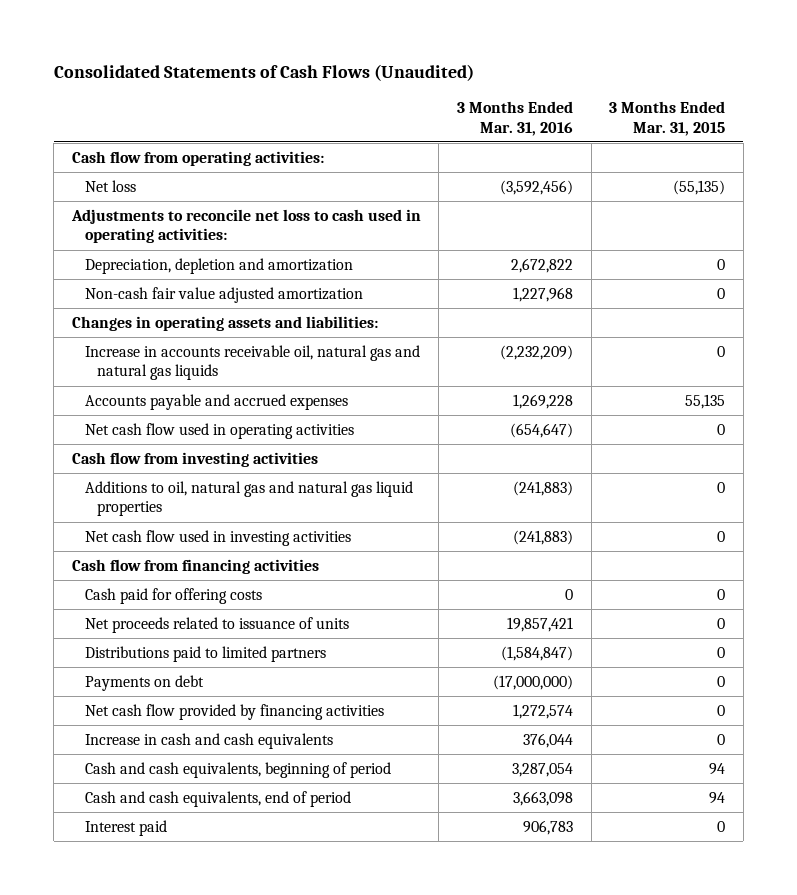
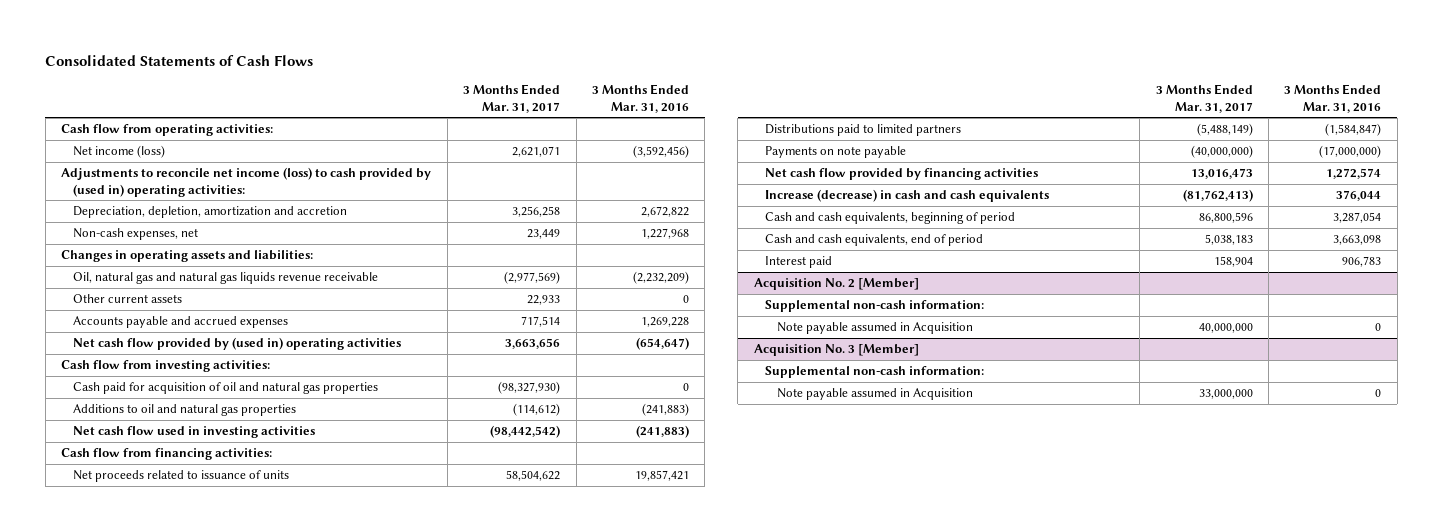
[53,63,474,81] Consolidated Statements of Cash Flows (Unaudited) -> [45,54,314,66] Consolidated Statements of Cash Flows
[609,101,726,136] 3 Months Ended Mar. 31, 2015 -> none
none -> [463,84,561,113] 3 Months Ended Mar. 31, 2017
[84,180,136,193] Net loss -> [73,145,166,159] Net income (loss)
[70,209,421,244] Adjustments to reconcile net loss to cash used in operating activities: -> [61,167,432,197] Adjustments to reconcile net income (loss) to cash provided by (used in) operating activities:
[84,258,353,275] Depreciation, depletion and amortization -> [73,206,348,219] Depreciation, depletion, amortization and accretion
[84,287,363,304] Non-cash fair value adjusted amortization -> [73,228,199,241] Non-cash expenses, net
[84,345,420,381] Increase in accounts receivable oil, natural gas and natural gas liquids -> [73,272,379,285] Oil, natural gas and natural gas liquids revenue receivable
none -> [73,294,183,304] Other current assets
[84,423,354,440] Net cash flow used in operating activities -> [73,337,402,351] Net cash flow provided by (used in) operating activities
[71,452,318,468] Cash flow from investing activities -> [61,360,271,373] Cash flow from investing activities:
[84,481,413,517] Additions to oil, natural gas and natural gas liquid properties -> [73,382,379,395] Cash paid for acquisition of oil and natural gas properties
[512,481,573,497] (241,883) -> [682,383,689,392] 0
none -> [73,404,297,417] Additions to oil and natural gas properties
[84,588,262,605] Cash paid for offering costs -> none
[71,559,319,575] Cash flow from financing activities -> [61,448,273,461] Cash flow from financing activities:
[84,675,204,692] Payments on debt -> [765,146,907,159] Payments on note payable
[84,733,333,750] Increase in cash and cash equivalents -> [765,189,1050,203] Increase (decrease) in cash and cash equivalents
none -> [753,278,919,291] Acquisition No. 2 [Member]
none -> [765,300,985,313] Supplemental non-cash information:
none -> [777,322,974,335] Note payable assumed in Acquisition
none -> [753,344,919,357] Acquisition No. 3 [Member]
none -> [765,366,985,379] Supplemental non-cash information:
none -> [777,388,974,401] Note payable assumed in Acquisition

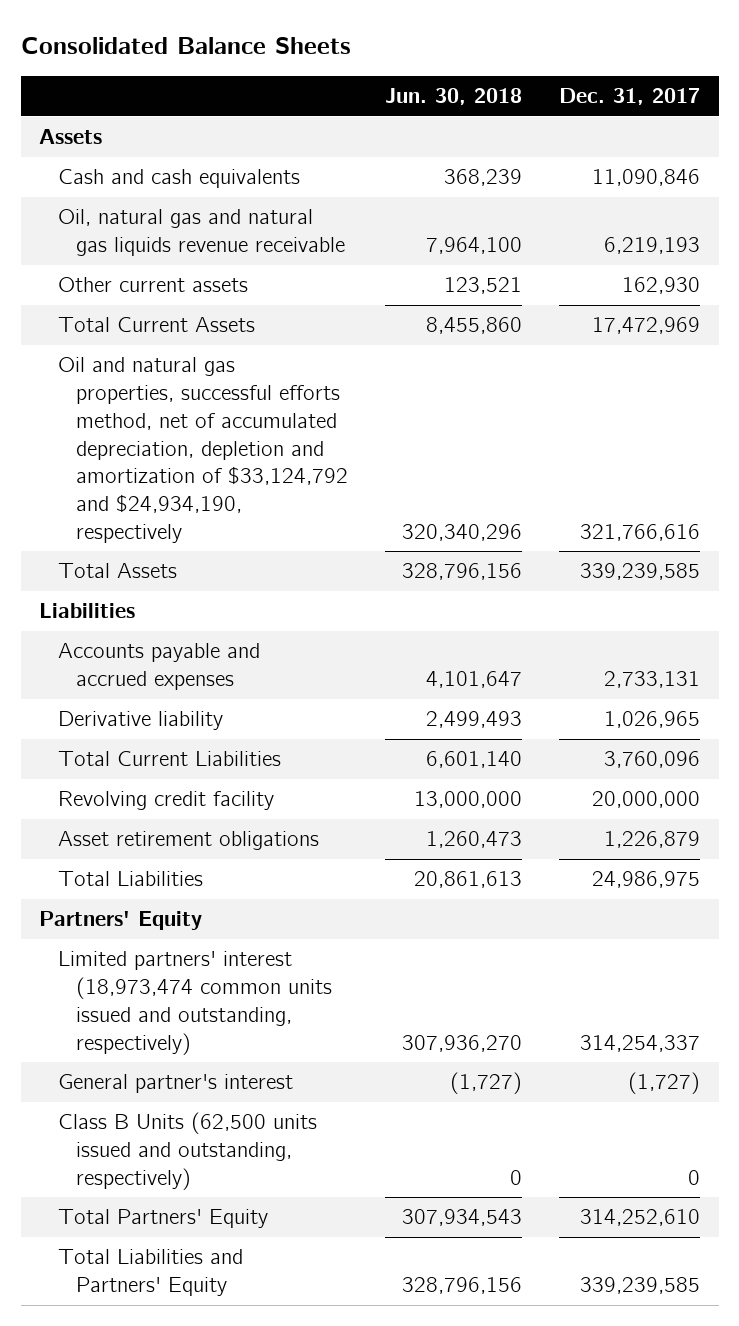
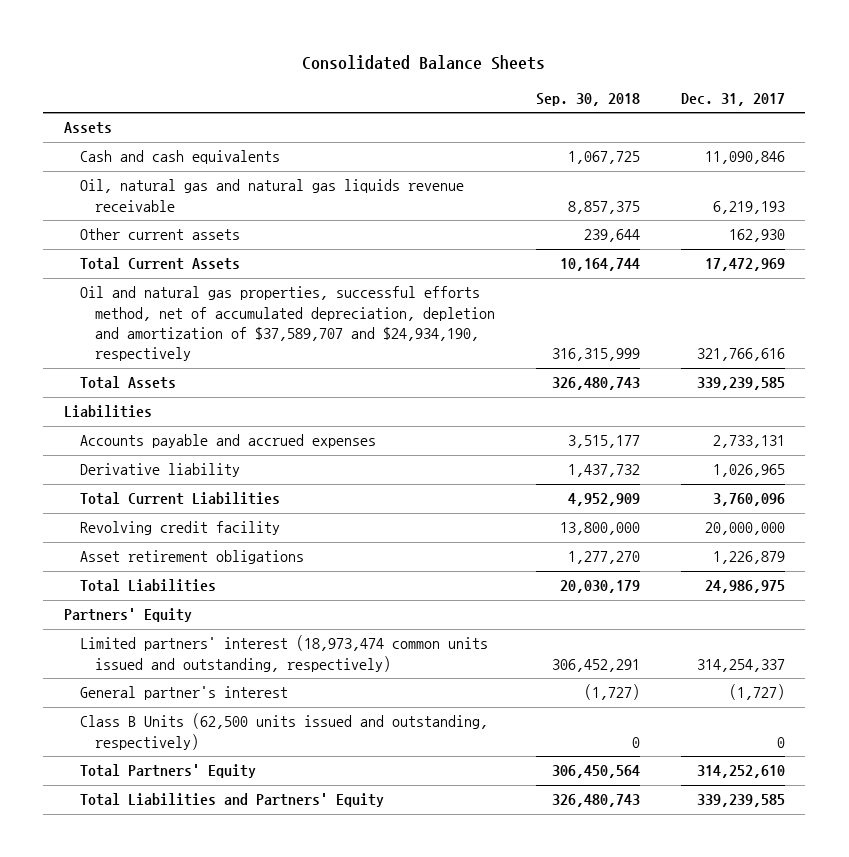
[385,88,523,106] Jun. 30, 2018 -> none
none -> [536,93,641,107] Sep. 30, 2018
[57,357,349,543] Oil and natural gas properties, successful efforts method, net of accumulated depreciation, depletion and amortization of $33,124,792 and $24,934,190, respectively -> [79,286,496,362] Oil and natural gas properties, successful efforts method, net of accumulated depreciation, depletion and amortization of $37,589,707 and $24,934,190, respectively

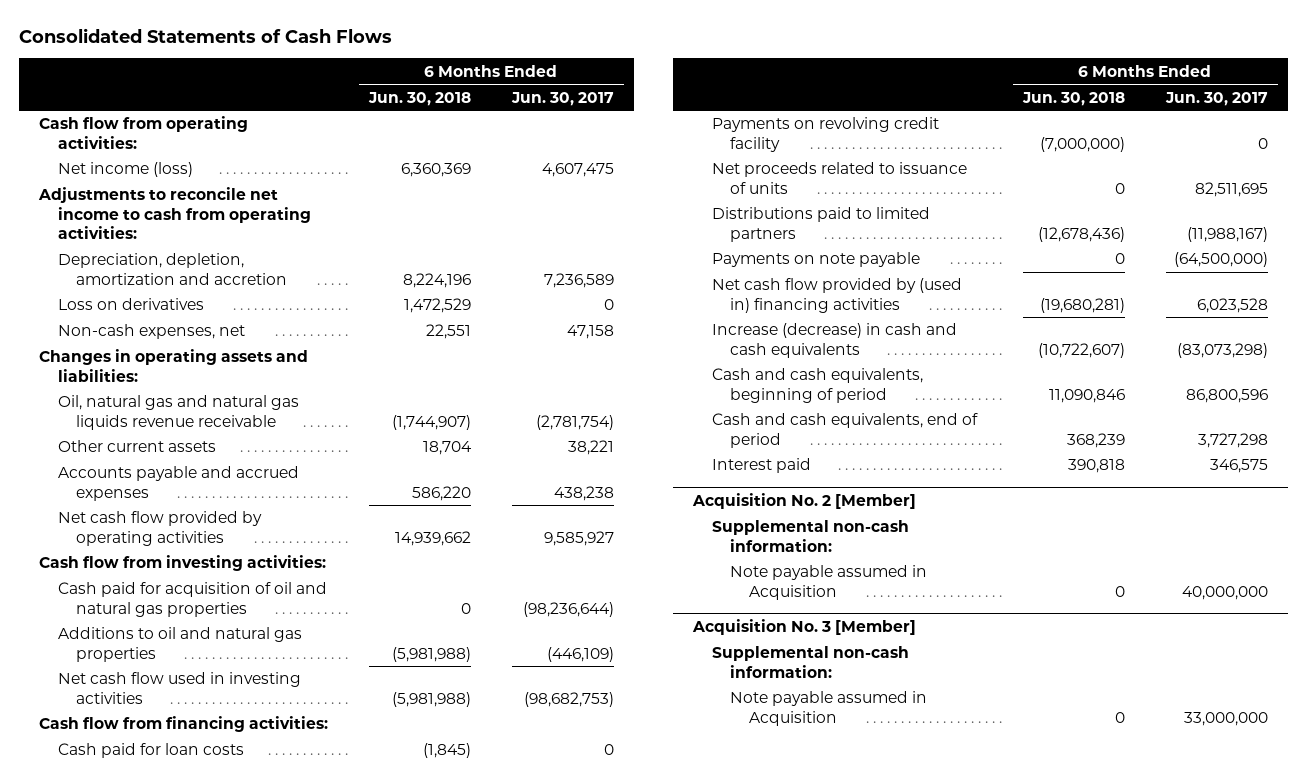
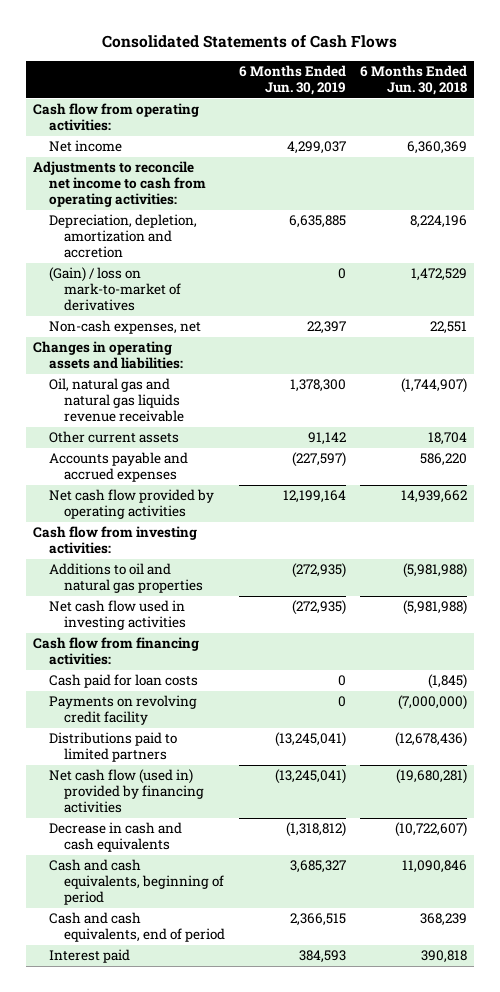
[510,91,614,106] Jun. 30, 2017 -> none
none -> [239,65,347,96] 6 Months Ended Jun. 30, 2019
[57,162,193,178] Net income (loss) -> [48,140,122,153] Net income
[57,298,204,311] Loss on derivatives -> [48,267,182,311] (Gain) / loss on mark-to-market of derivatives
[57,582,327,617] Cash paid for acquisition of oil and natural gas properties -> none
[711,162,967,194] Net proceeds related to issuance of units -> none
[711,252,920,268] Payments on note payable -> none
[711,278,962,313] Net cash flow provided by (used in) financing activities -> [48,769,205,813] Net cash flow (used in) provided by financing activities
[711,323,957,358] Increase (decrease) in cash and cash equivalents -> [48,822,182,853] Decrease in cash and cash equivalents
[692,493,917,510] Acquisition No. 2 [Member] -> none
[711,520,909,552] Supplemental non-cash information: -> none
[730,565,928,600] Note payable assumed in Acquisition -> none
[692,619,917,636] Acquisition No. 3 [Member] -> none
[711,646,909,678] Supplemental non-cash information: -> none
[730,691,928,726] Note payable assumed in Acquisition -> none

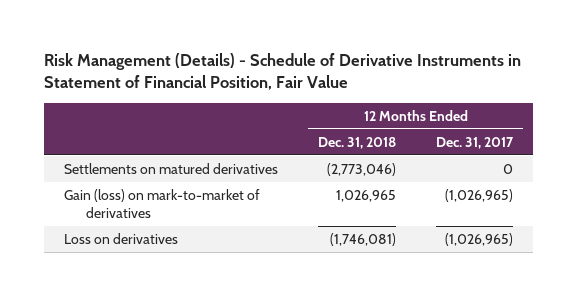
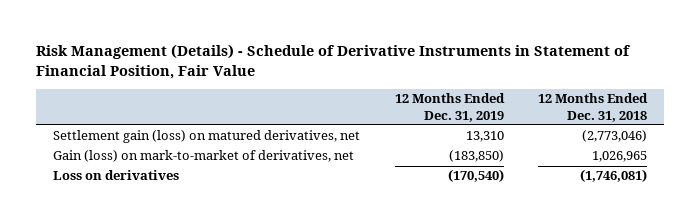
[436,136,515,149] Dec. 31, 2017 -> none
none -> [394,93,505,122] 12 Months Ended Dec. 31, 2019
[64,163,279,175] Settlements on matured derivatives -> [53,130,361,144] Settlement gain (loss) on matured derivatives, net
[64,189,261,219] Gain (loss) on mark-to-market of derivatives -> [53,150,355,163] Gain (loss) on mark-to-market of derivatives, net

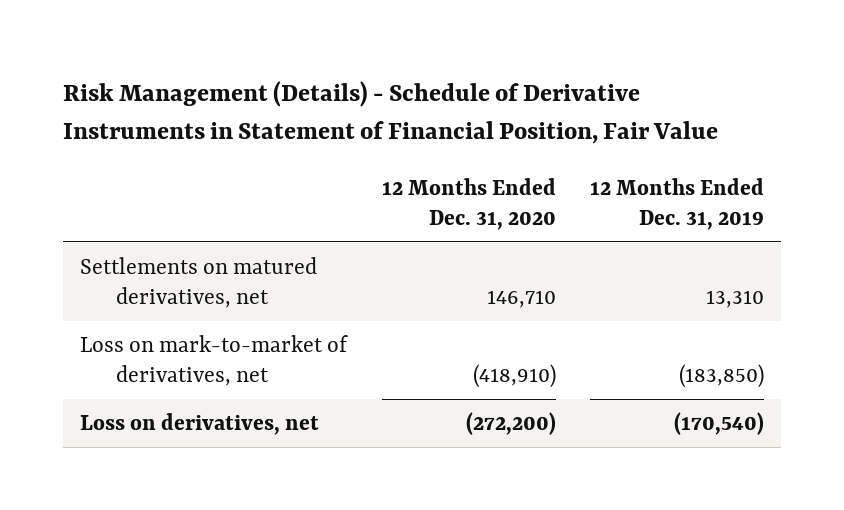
[538,93,649,122] 12 Months Ended Dec. 31, 2018 -> none
none -> [381,177,556,230] 12 Months Ended Dec. 31, 2020
[53,130,361,144] Settlement gain (loss) on matured derivatives, net -> [80,257,318,308] Settlements on matured derivatives, net
[53,150,355,163] Gain (loss) on mark-to-market of derivatives, net -> [80,335,349,386] Loss on mark-to-market of derivatives, net
[53,170,180,181] Loss on derivatives -> [80,413,320,436] Loss on derivatives, net

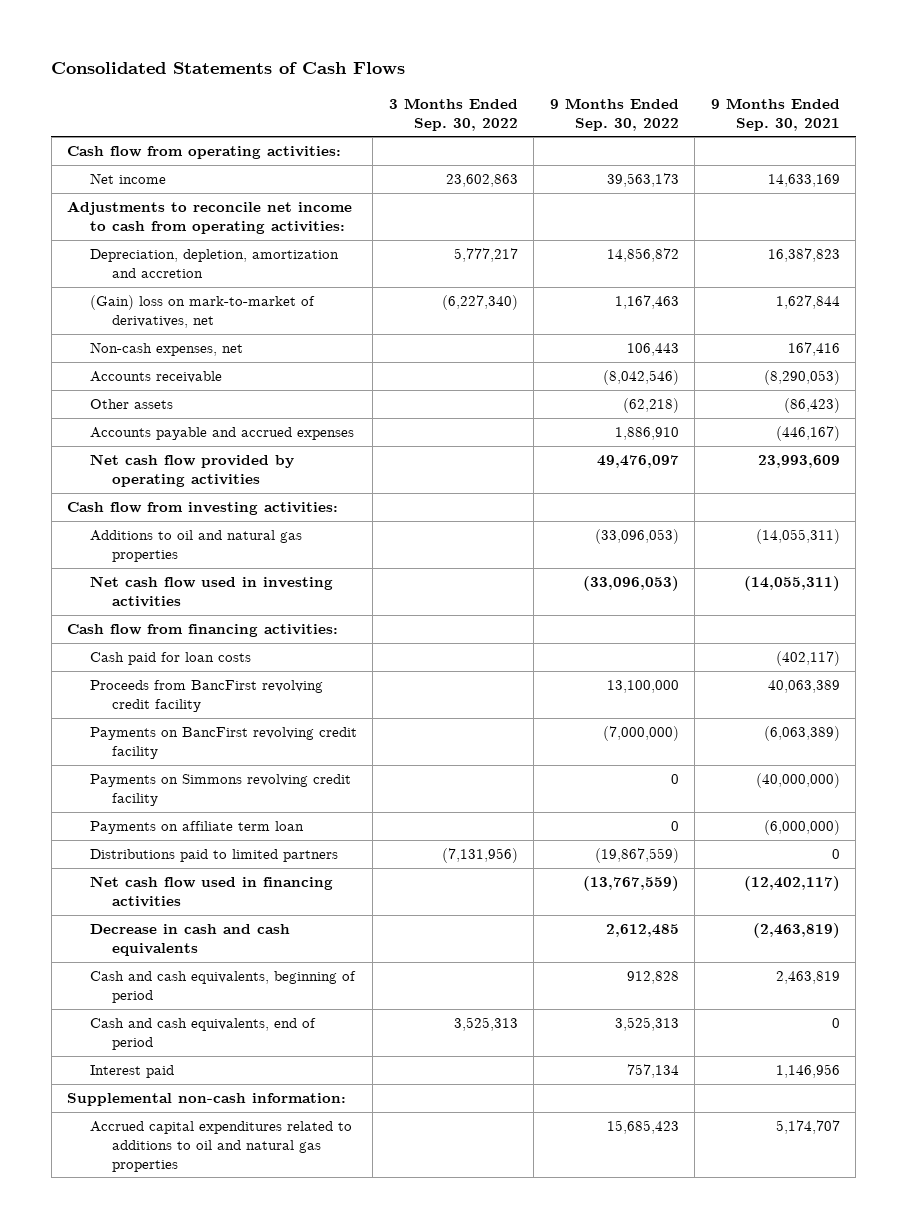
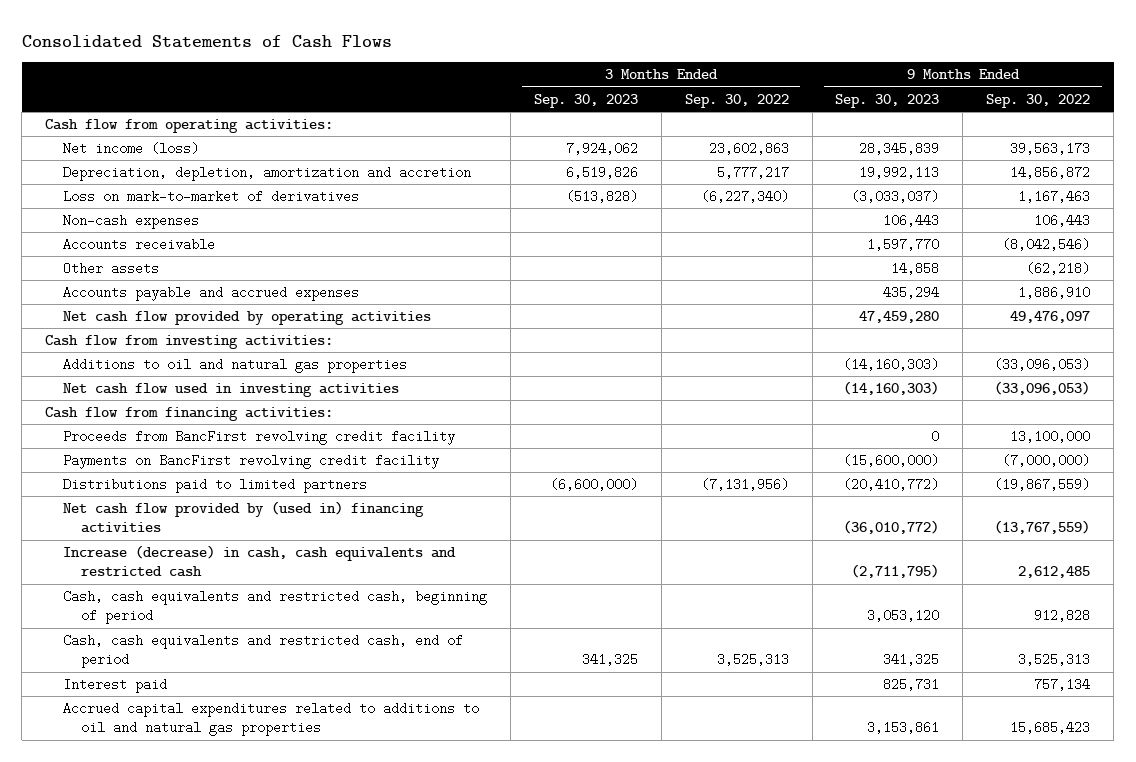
[710,97,840,131] 9 Months Ended Sep. 30, 2021 -> none
none -> [533,93,638,108] Sep. 30, 2023
none -> [835,93,940,108] Sep. 30, 2023
[67,201,353,234] Adjustments to reconcile net income to cash from operating activities: -> none
[89,173,166,185] Net income -> [62,142,199,156] Net income (loss)
[89,295,315,328] (Gain) loss on mark-to-market of derivatives, net -> [62,190,359,204] Loss on mark-to-market of derivatives
[89,342,243,357] Non-cash expenses, net -> [62,214,199,230] Non-cash expenses
[89,652,251,666] Cash paid for loan costs -> none
[89,774,351,806] Payments on Simmons revolving credit facility -> none
[89,821,304,835] Payments on affiliate term loan -> none
[89,876,333,907] Net cash flow used in financing activities -> [62,501,424,534] Net cash flow provided by (used in) financing activities
[89,924,290,956] Decrease in cash and cash equivalents -> [62,545,456,578] Increase (decrease) in cash, cash equivalents and restricted cash
[89,971,356,1003] Cash and cash equivalents, beginning of period -> [62,590,487,625] Cash, cash equivalents and restricted cash, beginning of period
[89,1018,316,1050] Cash and cash equivalents, end of period -> [62,634,463,669] Cash, cash equivalents and restricted cash, end of period
[67,1093,347,1107] Supplemental non-cash information: -> none

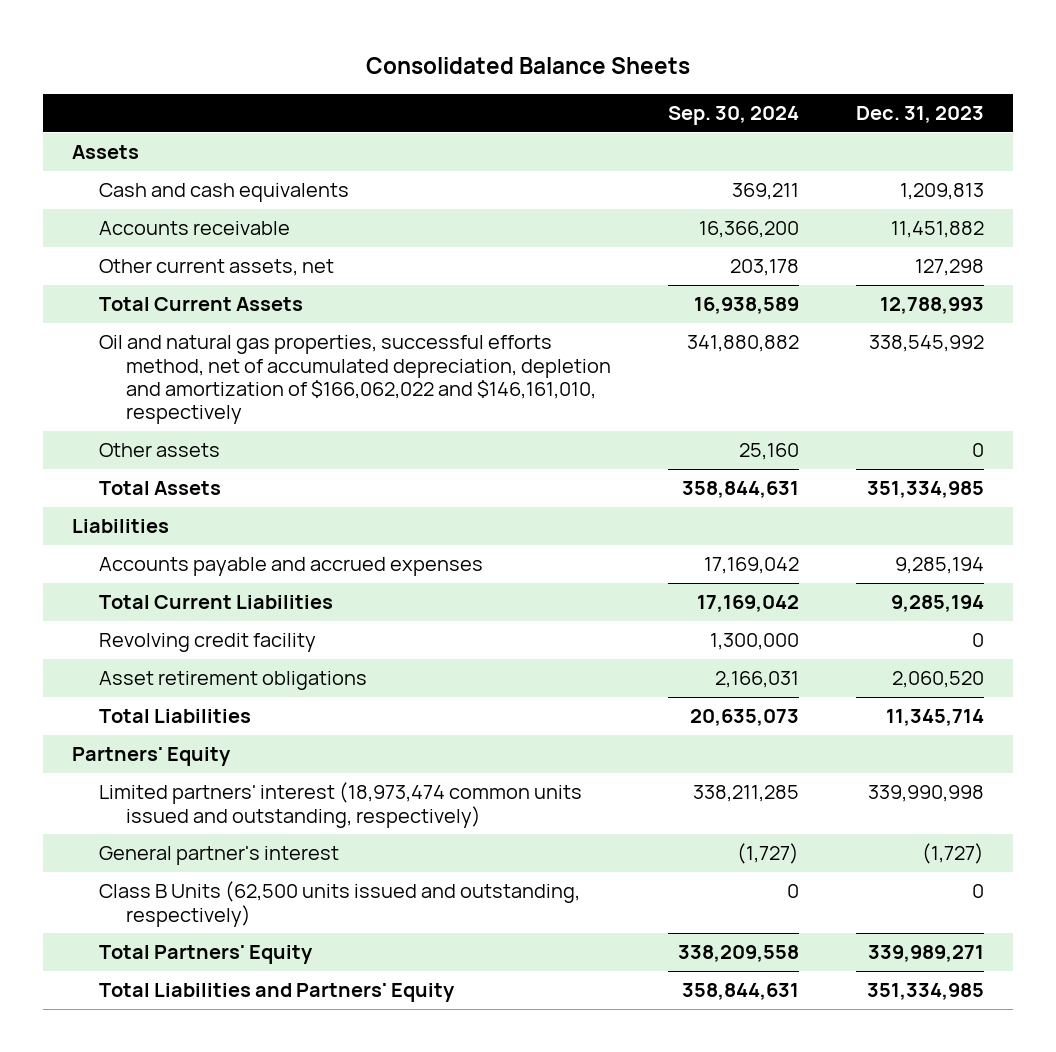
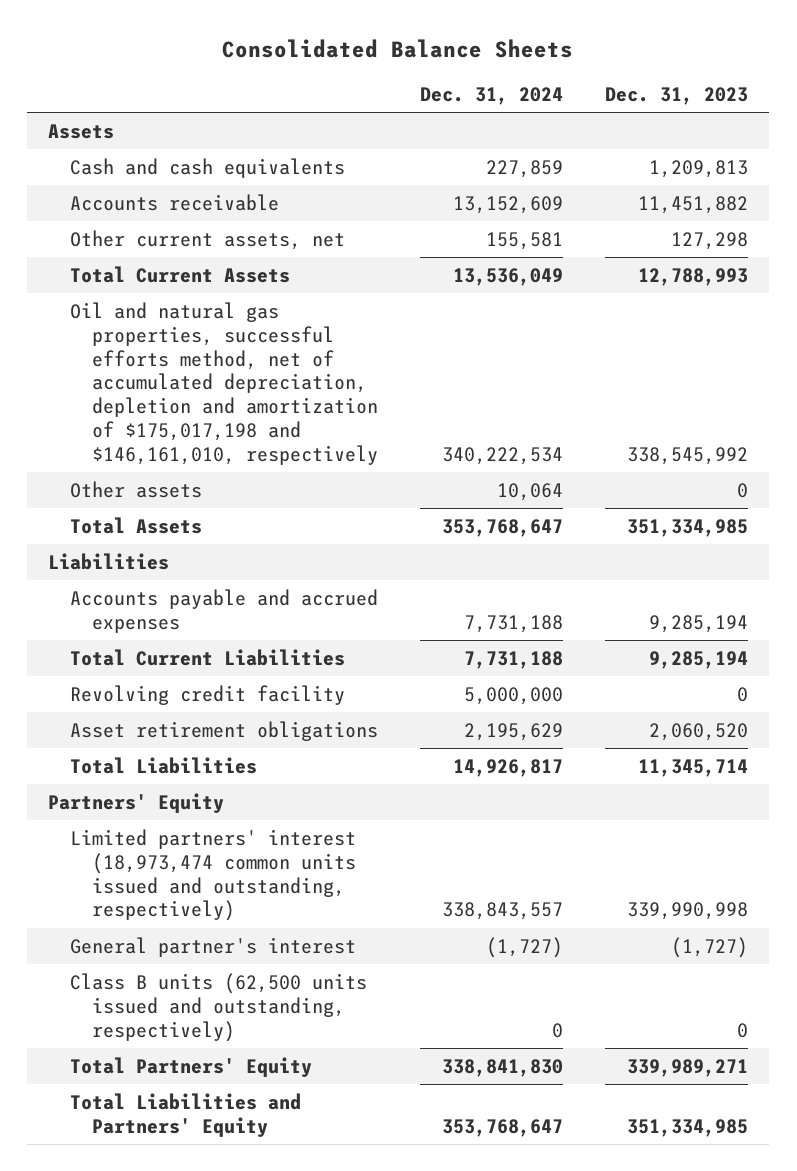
[668,105,800,125] Sep. 30, 2024 -> none
none -> [420,87,564,106] Dec. 31, 2024
[98,335,611,424] Oil and natural gas properties, successful efforts method, net of accumulated depreciation, depletion and amortization of $166,062,022 and $146,161,010, respectively -> [70,301,379,466] Oil and natural gas properties, successful efforts method, net of accumulated depreciation, depletion and amortization of $175,017,198 and $146,161,010, respectively
[98,881,580,927] Class B Units (62,500 units issued and outstanding, respectively) -> [70,972,368,1042] Class B units (62,500 units issued and outstanding, respectively)

